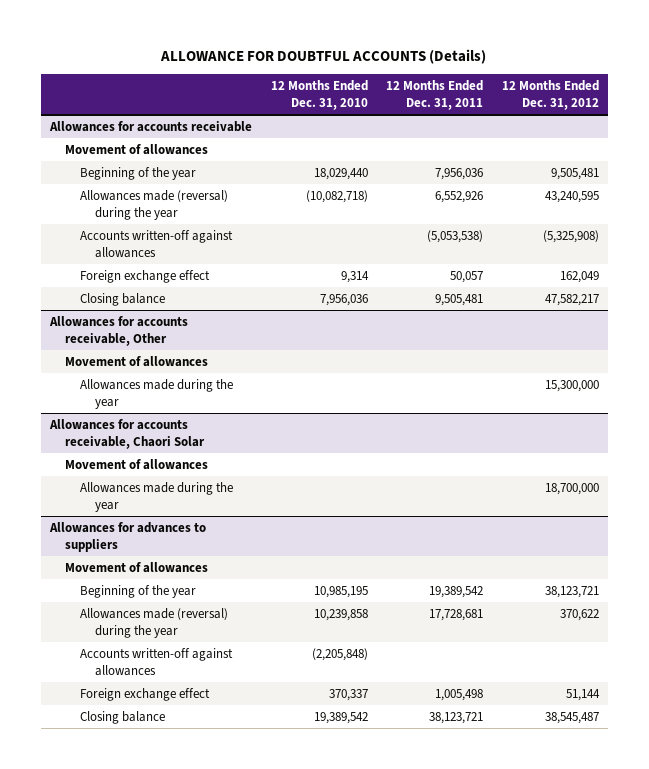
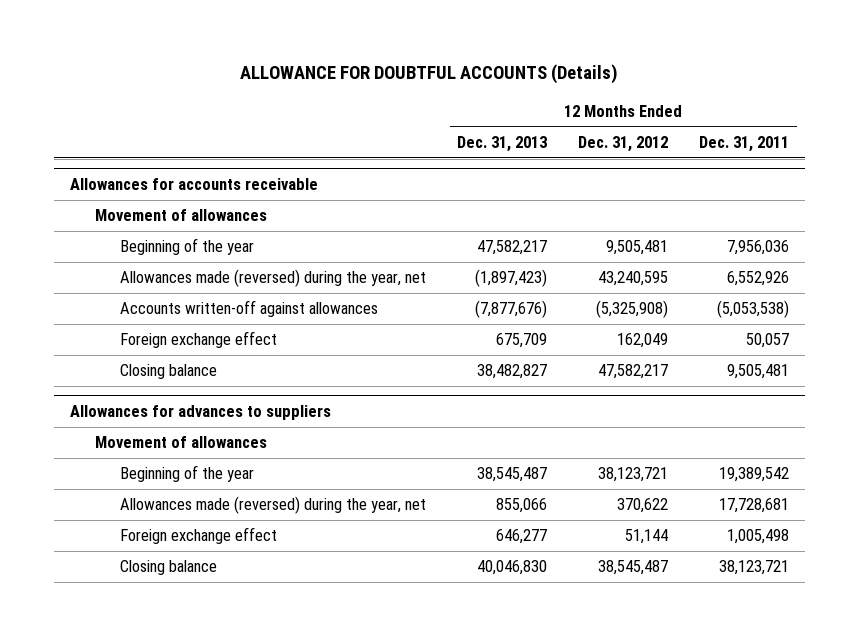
[270,80,368,111] 12 Months Ended Dec. 31, 2010 -> none
none -> [457,136,548,153] Dec. 31, 2013
[80,189,229,220] Allowances made (reversal) during the year -> [120,269,427,288] Allowances made (reversed) during the year, net
[48,315,188,346] Allowances for accounts receivable, Other -> none
[65,355,209,367] Movement of allowances -> none
[80,378,234,409] Allowances made during the year -> none
[48,418,206,449] Allowances for accounts receivable, Chaori Solar -> none
[65,458,209,470] Movement of allowances -> none
[80,481,234,512] Allowances made during the year -> none
[80,647,234,676] Accounts written-off against allowances -> none
[80,607,229,638] Allowances made (reversal) during the year -> [120,496,427,515] Allowances made (reversed) during the year, net

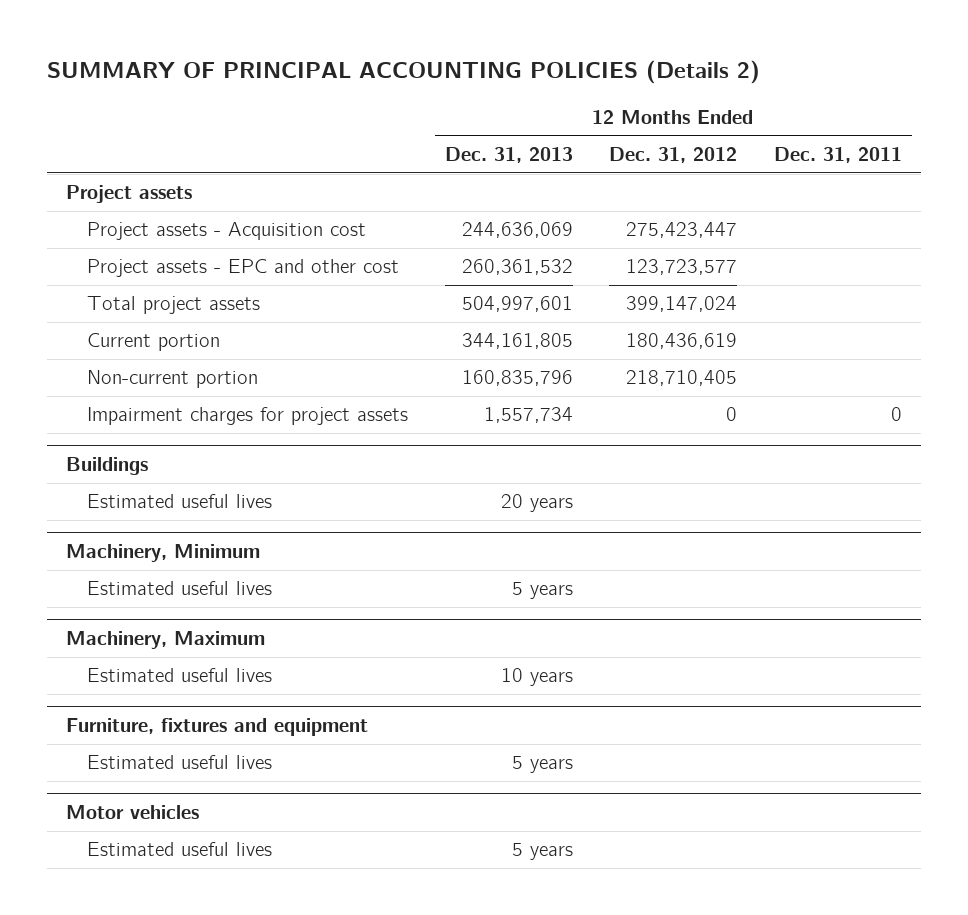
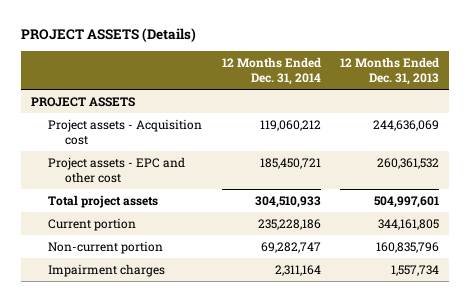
[47,60,761,85] SUMMARY OF PRINCIPAL ACCOUNTING POLICIES (Details 2) -> [20,28,196,43] PROJECT ASSETS (Details)
[609,146,738,163] Dec. 31, 2012 -> none
[774,146,903,163] Dec. 31, 2011 -> none
none -> [221,56,321,85] 12 Months Ended Dec. 31, 2014
[65,185,192,204] Project assets -> [30,96,135,107] PROJECT ASSETS
[65,457,148,476] Buildings -> none
[86,494,272,509] Estimated useful lives -> none
[65,544,260,563] Machinery, Minimum -> none
[86,581,272,596] Estimated useful lives -> none
[65,631,265,650] Machinery, Maximum -> none
[86,668,272,683] Estimated useful lives -> none
[65,718,368,737] Furniture, fixtures and equipment -> none
[86,755,272,770] Estimated useful lives -> none
[65,805,199,820] Motor vehicles -> none
[86,842,272,857] Estimated useful lives -> none
[86,407,408,426] Impairment charges for project assets -> [47,263,165,277] Impairment charges

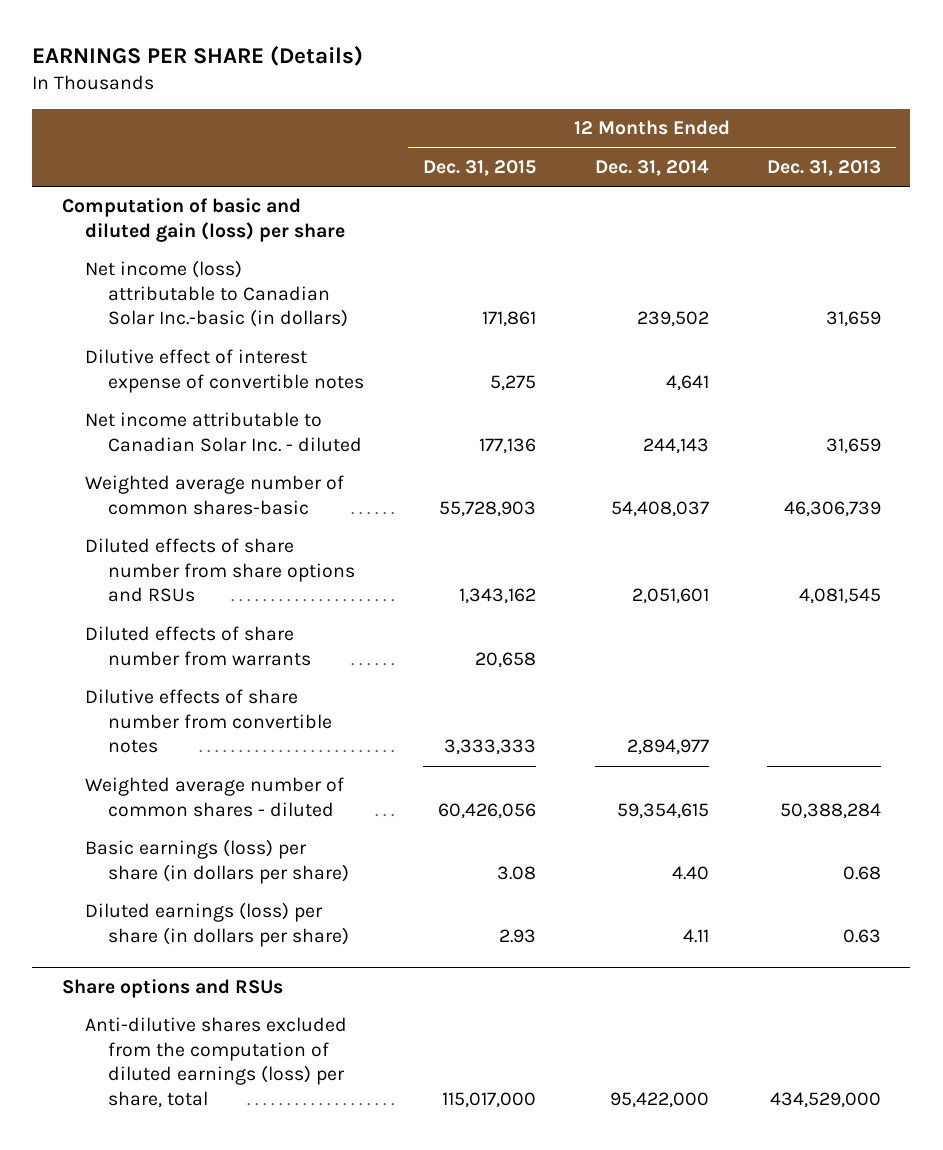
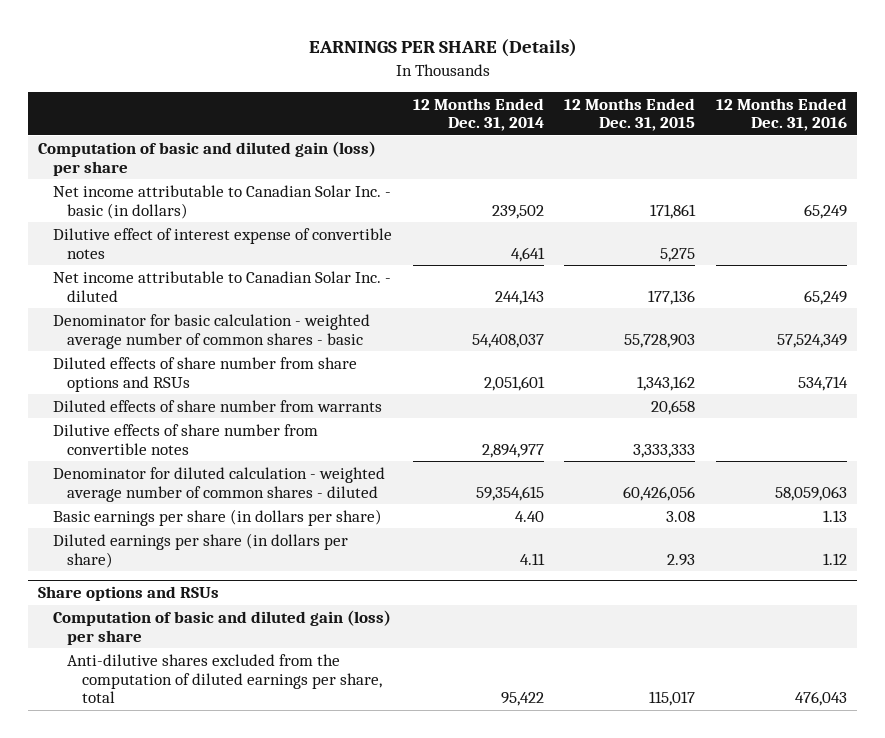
[767,159,882,176] Dec. 31, 2013 -> none
none -> [716,97,848,132] 12 Months Ended Dec. 31, 2016
[85,260,349,328] Net income (loss) attributable to Canadian Solar Inc.-basic (in dollars) -> [52,184,391,219] Net income attributable to Canadian Solar Inc. - basic (in dollars)
[85,475,345,515] Weighted average number of common shares-basic -> [52,313,370,349] Denominator for basic calculation - weighted average number of common shares - basic
[85,777,345,817] Weighted average number of common shares - diluted -> [52,466,385,502] Denominator for diluted calculation - weighted average number of common shares - diluted
[85,839,350,884] Basic earnings (loss) per share (in dollars per share) -> [52,508,382,526] Basic earnings per share (in dollars per share)
[85,902,350,947] Diluted earnings (loss) per share (in dollars per share) -> [52,532,348,568] Diluted earnings per share (in dollars per share)
none -> [52,609,391,645] Computation of basic and diluted gain (loss) per share
[85,1017,348,1108] Anti-dilutive shares excluded from the computation of diluted earnings (loss) per share, total -> [67,653,382,704] Anti-dilutive shares excluded from the computation of diluted earnings per share, total
[441,1091,536,1108] 115,017,000 -> [649,691,696,707] 115,017
[609,1091,709,1108] 95,422,000 -> [500,692,544,707] 95,422

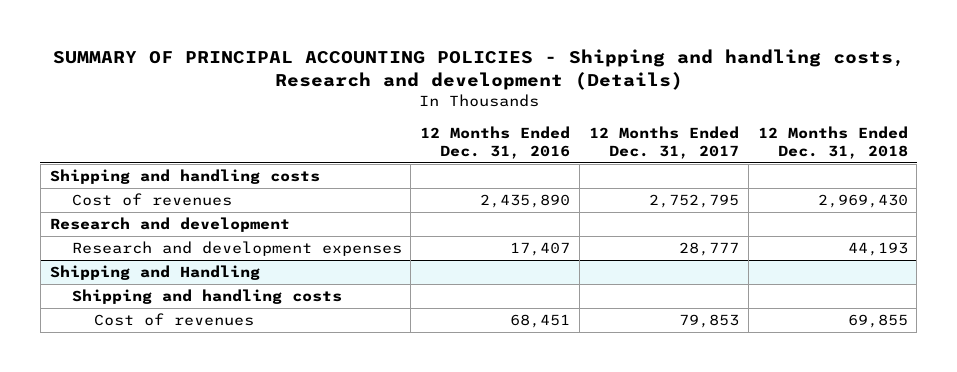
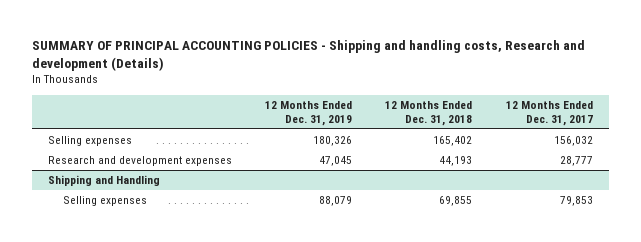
[420,125,571,159] 12 Months Ended Dec. 31, 2016 -> none
none -> [265,101,353,127] 12 Months Ended Dec. 31, 2019
[49,169,320,185] Shipping and handling costs -> none
[71,193,232,207] Cost of revenues -> none
[49,217,290,233] Research and development -> none
none -> [48,136,133,147] Selling expenses
[71,289,342,305] Shipping and handling costs -> none
[93,313,254,327] Cost of revenues -> [63,196,148,207] Selling expenses

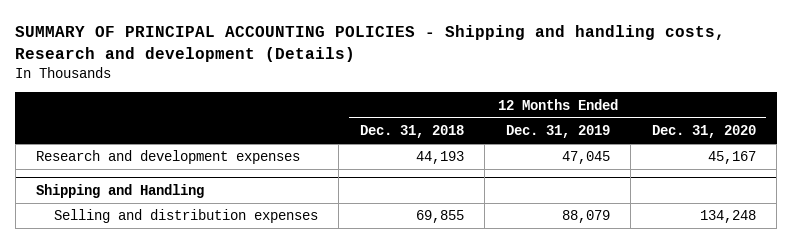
[505,101,593,127] 12 Months Ended Dec. 31, 2017 -> none
none -> [651,125,756,139] Dec. 31, 2020
[48,136,133,147] Selling expenses -> none
[63,196,148,207] Selling expenses -> [53,209,318,224] Selling and distribution expenses

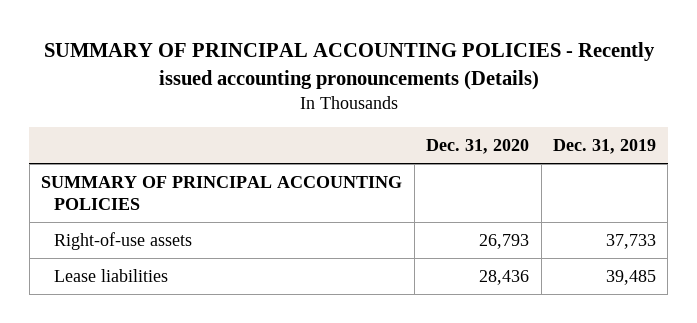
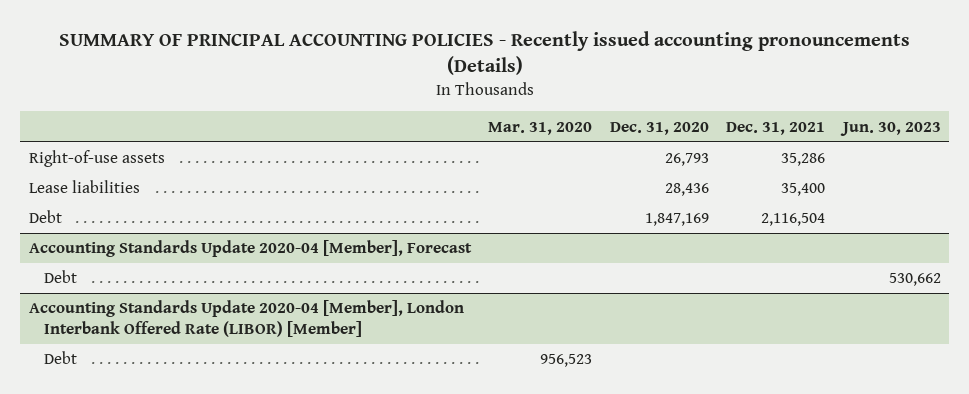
[553,139,657,155] Dec. 31, 2019 -> none
none -> [488,121,593,135] Mar. 31, 2020
none -> [726,121,826,135] Dec. 31, 2021
none -> [839,121,941,136] Jun. 30, 2023
[41,175,403,211] SUMMARY OF PRINCIPAL ACCOUNTING POLICIES -> none
none -> [28,210,62,224] Debt
none -> [28,240,472,258] Accounting Standards Update 2020-04 [Member], Forecast
none -> [44,270,78,284] Debt
none -> [28,300,464,338] Accounting Standards Update 2020-04 [Member], London Interbank Offered Rate (LIBOR) [Member]
none -> [44,351,78,365] Debt

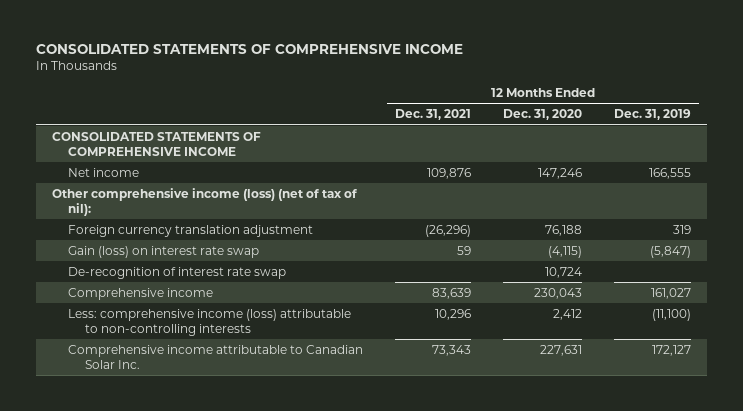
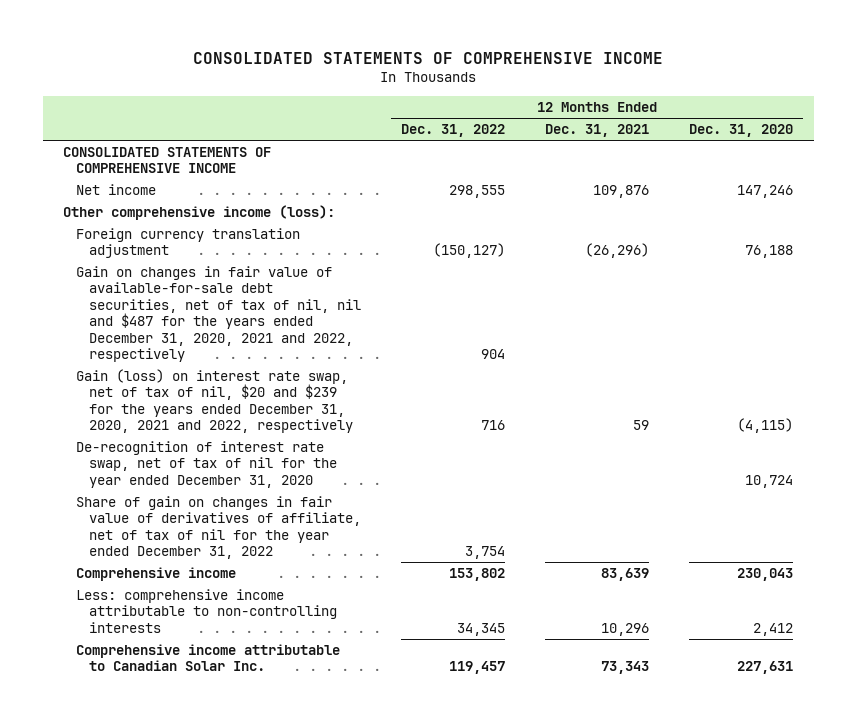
[614,109,692,121] Dec. 31, 2019 -> none
none -> [400,124,505,138] Dec. 31, 2022
[51,187,357,216] Other comprehensive income (loss) (net of tax of nil): -> [62,204,335,220] Other comprehensive income (loss):
none -> [75,265,361,363] Gain on changes in fair value of available-for-sale debt securities, net of tax of nil, nil and $487 for the years ended December 31, 2020, 2021 and 2022, respectively
[68,245,260,258] Gain (loss) on interest rate swap -> [75,368,353,434] Gain (loss) on interest rate swap, net of tax of nil, $20 and $239 for the years ended December 31, 2020, 2021 and 2022, respectively
[68,266,287,279] De-recognition of interest rate swap -> [75,440,337,488] De-recognition of interest rate swap, net of tax of nil for the year ended December 31, 2020
none -> [75,495,361,560] Share of gain on changes in fair value of derivatives of affiliate, net of tax of nil for the year ended December 31, 2022
[68,308,352,336] Less: comprehensive income (loss) attributable to non-controlling interests -> [75,588,337,633] Less: comprehensive income attributable to non-controlling interests

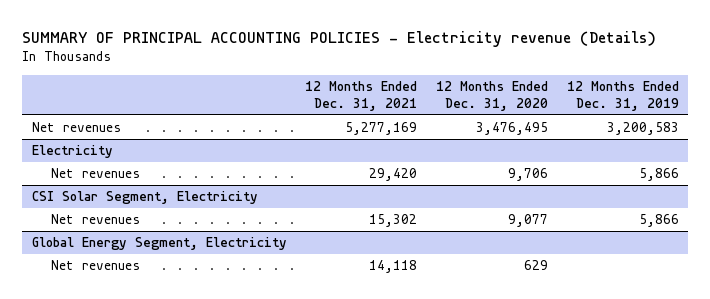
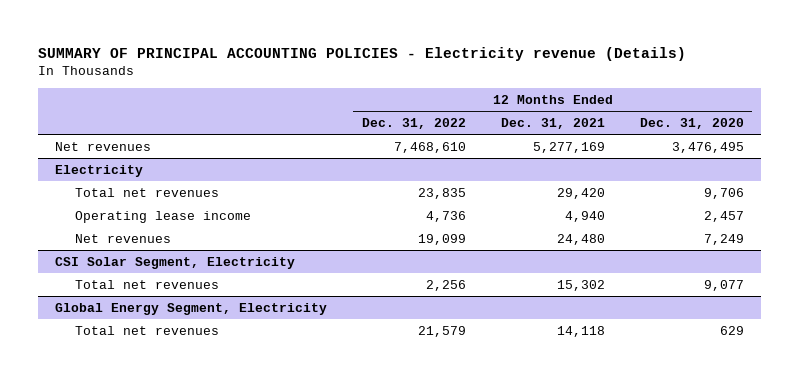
[566,80,679,111] 12 Months Ended Dec. 31, 2019 -> none
none -> [362,117,467,129] Dec. 31, 2022
none -> [75,187,220,197] Total net revenues
none -> [75,210,252,223] Operating lease income
[369,168,418,182] 29,420 -> [556,233,605,245] 24,480
[507,168,548,182] 9,706 -> [703,233,744,245] 7,249
[51,214,141,225] Net revenues -> [75,279,220,289] Total net revenues
[51,260,141,271] Net revenues -> [75,325,220,335] Total net revenues

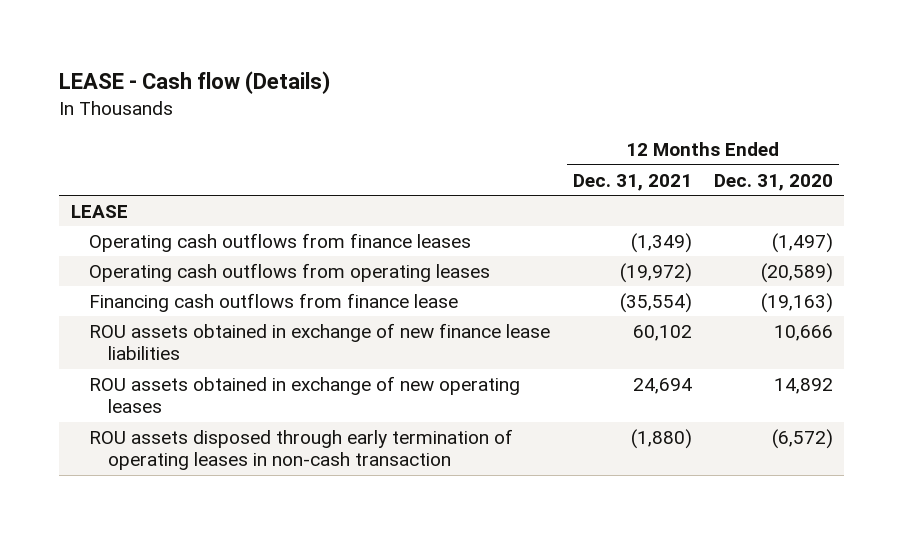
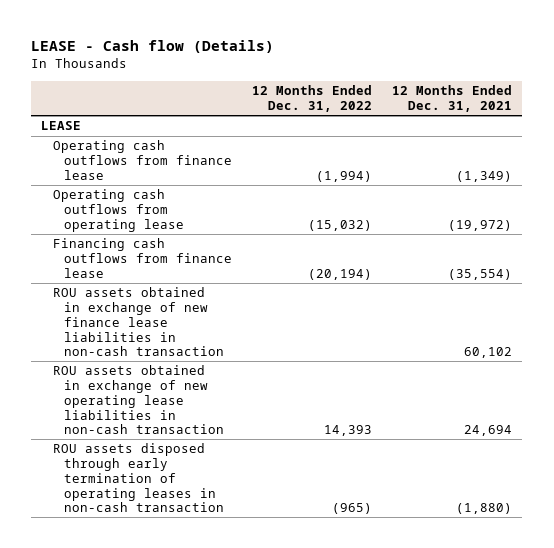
[713,173,833,191] Dec. 31, 2020 -> none
none -> [252,85,373,112] 12 Months Ended Dec. 31, 2022
[89,233,472,253] Operating cash outflows from finance leases -> [52,140,233,180] Operating cash outflows from finance lease
[89,263,491,283] Operating cash outflows from operating leases -> [52,189,185,232] Operating cash outflows from operating lease
[89,323,551,361] ROU assets obtained in exchange of new finance lease liabilities -> [52,287,225,357] ROU assets obtained in exchange of new finance lease liabilities in non-cash transaction
[89,376,521,414] ROU assets obtained in exchange of new operating leases -> [52,365,225,435] ROU assets obtained in exchange of new operating lease liabilities in non-cash transaction

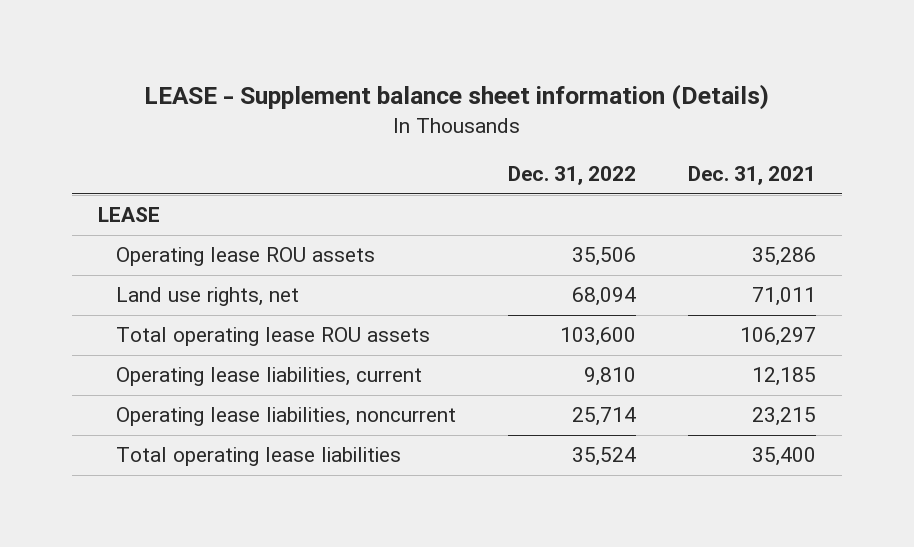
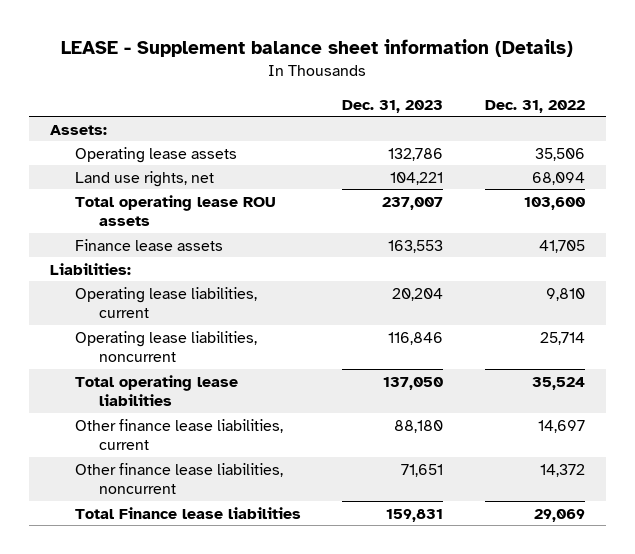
[687,166,816,186] Dec. 31, 2021 -> none
none -> [342,99,444,113] Dec. 31, 2023
[97,207,160,223] LEASE -> none
none -> [49,124,107,135] Assets:
[116,247,376,267] Operating lease ROU assets -> [74,146,237,163] Operating lease assets
none -> [74,238,223,251] Finance lease assets
none -> [49,262,131,275] Liabilities:
none -> [74,418,283,451] Other finance lease liabilities, current
none -> [74,462,283,495] Other finance lease liabilities, noncurrent
none -> [74,506,301,519] Total Finance lease liabilities

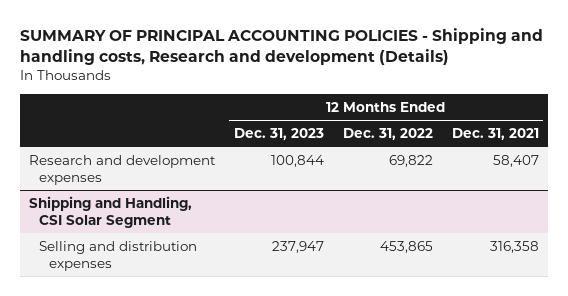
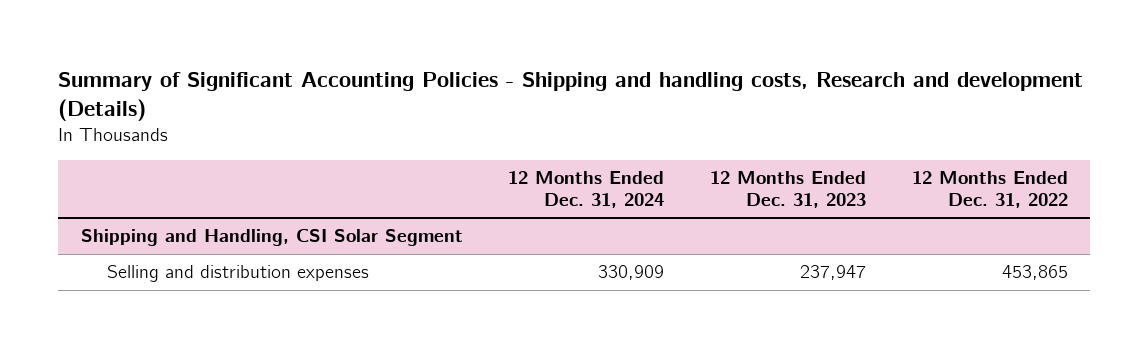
[19,27,543,66] SUMMARY OF PRINCIPAL ACCOUNTING POLICIES - Shipping and handling costs, Research and development (Details) -> [57,71,1083,121] Summary of Significant Accounting Policies - Shipping and handling costs, Research and development (Details)
[451,128,539,141] Dec. 31, 2021 -> none
none -> [508,171,665,208] 12 Months Ended Dec. 31, 2024
[29,154,217,185] Research and development expenses -> none

